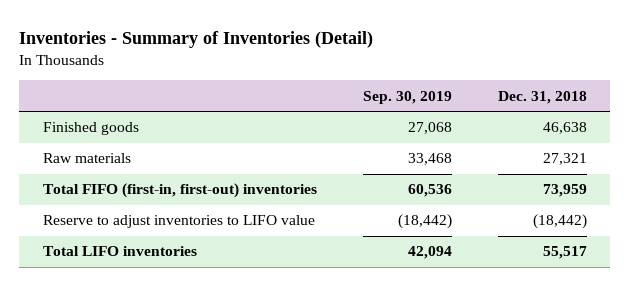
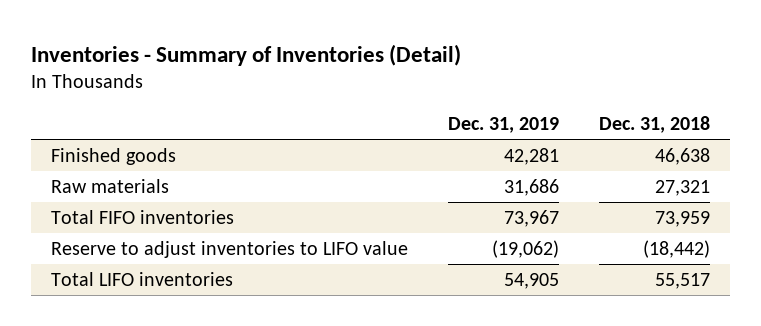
[362,90,452,104] Sep. 30, 2019 -> none
none -> [448,117,560,134] Dec. 31, 2019
[42,183,317,199] Total FIFO (first-in, first-out) inventories -> [50,209,234,224] Total FIFO inventories

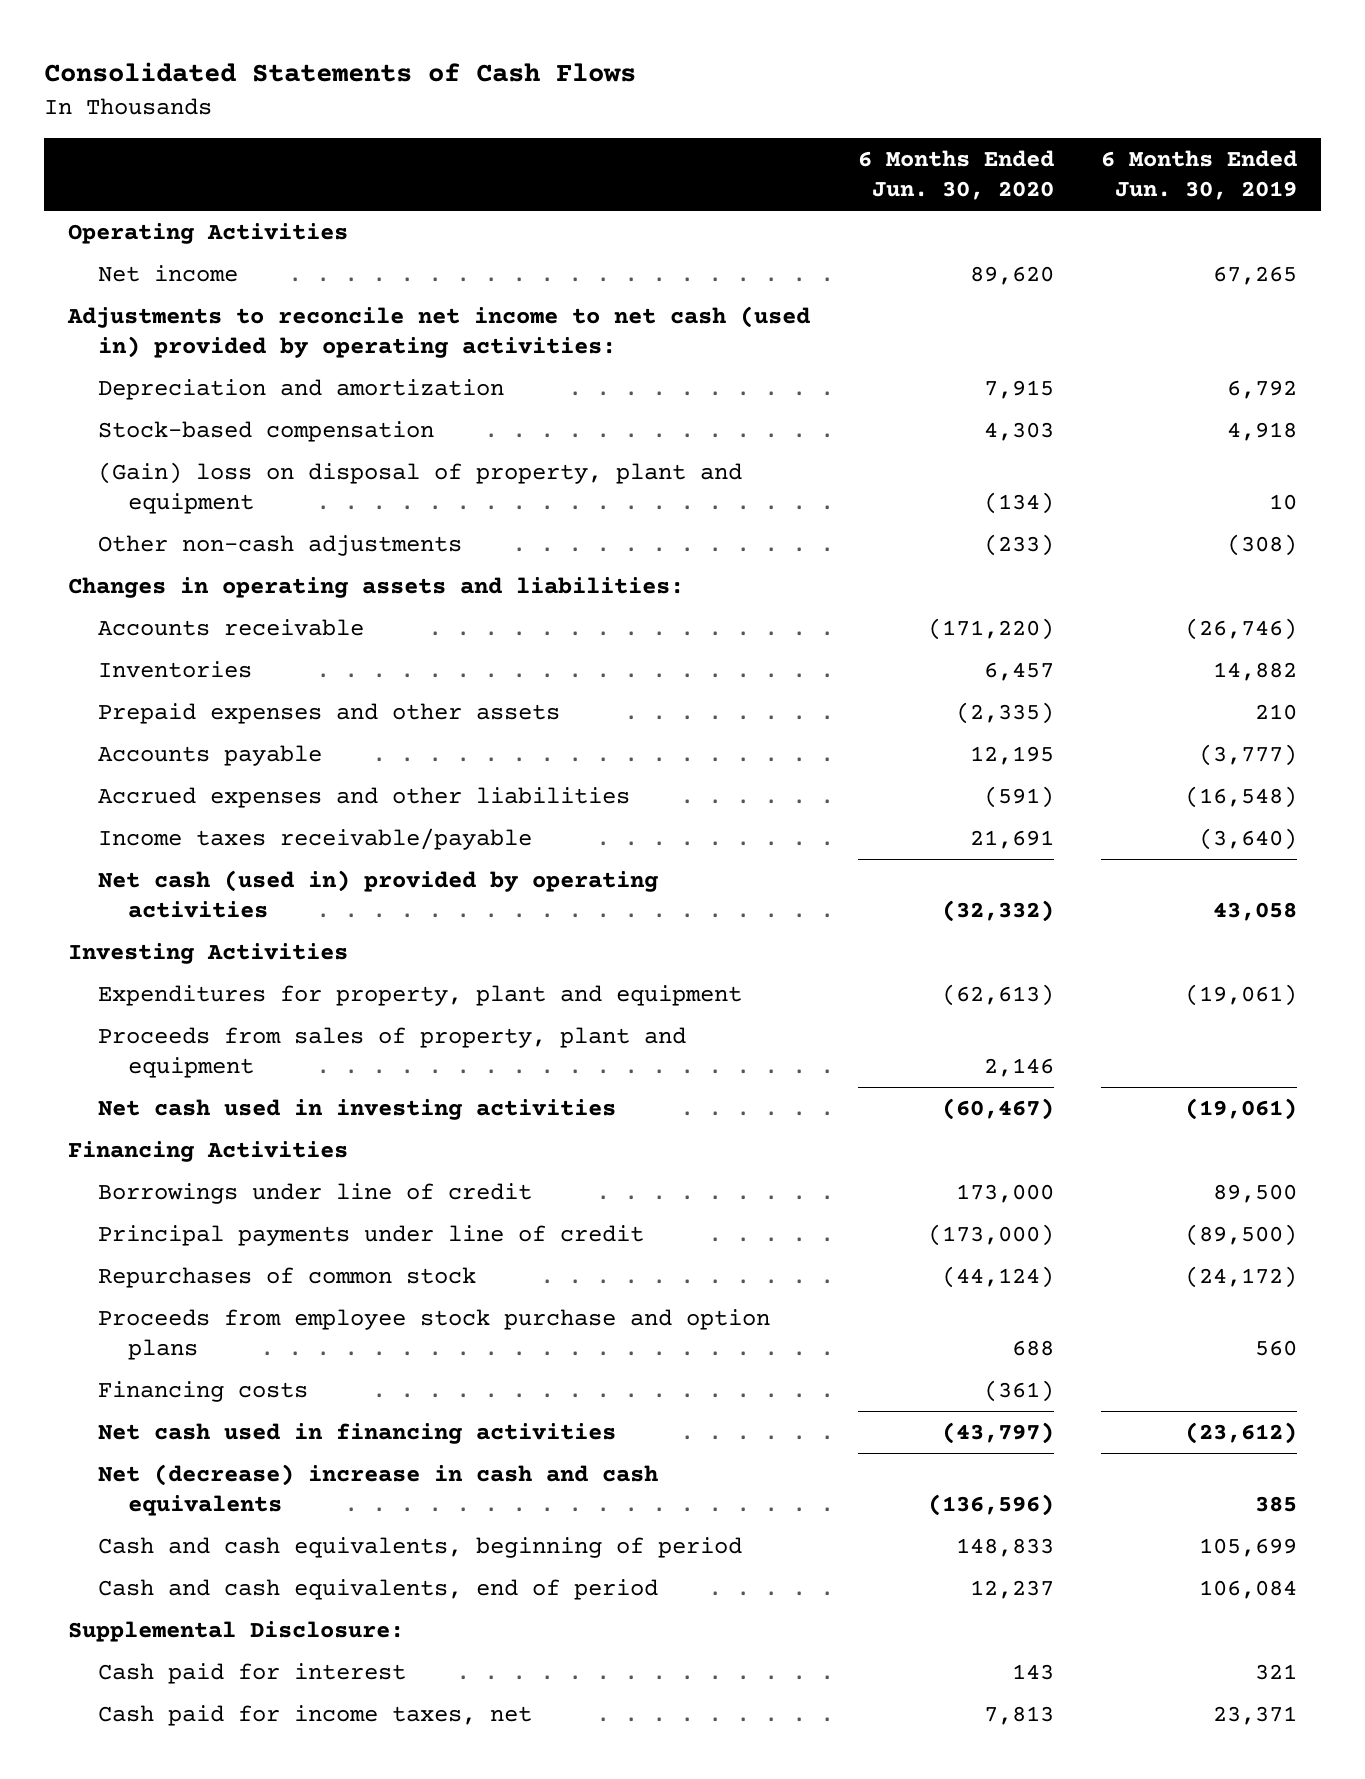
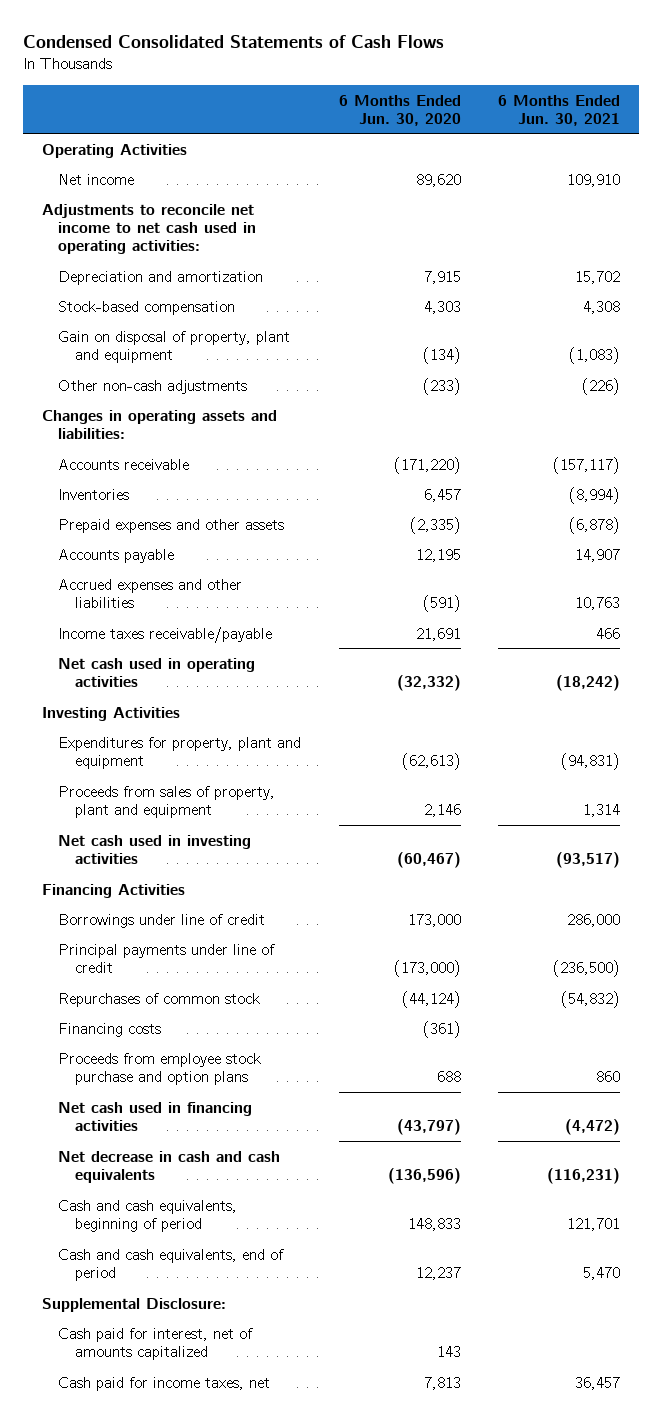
[43,62,636,83] Consolidated Statements of Cash Flows -> [23,34,445,48] Condensed Consolidated Statements of Cash Flows
[1101,150,1298,200] 6 Months Ended Jun. 30, 2019 -> none
none -> [498,94,621,126] 6 Months Ended Jun. 30, 2021
[66,306,810,359] Adjustments to reconcile net income to net cash (used in) provided by operating activities: -> [41,203,257,255] Adjustments to reconcile net income to net cash used in operating activities:
[98,462,743,515] (Gain) loss on disposal of property, plant and equipment -> [58,330,291,363] Gain on disposal of property, plant and equipment
[98,870,659,919] Net cash (used in) provided by operating activities -> [58,657,256,687] Net cash used in operating activities
[98,1309,771,1361] Proceeds from employee stock purchase and option plans -> [58,1052,262,1085] Proceeds from employee stock purchase and option plans
[98,1464,659,1517] Net (decrease) increase in cash and cash equivalents -> [58,1150,281,1183] Net decrease in cash and cash equivalents
[98,1663,407,1685] Cash paid for interest -> [58,1327,254,1360] Cash paid for interest, net of amounts capitalized

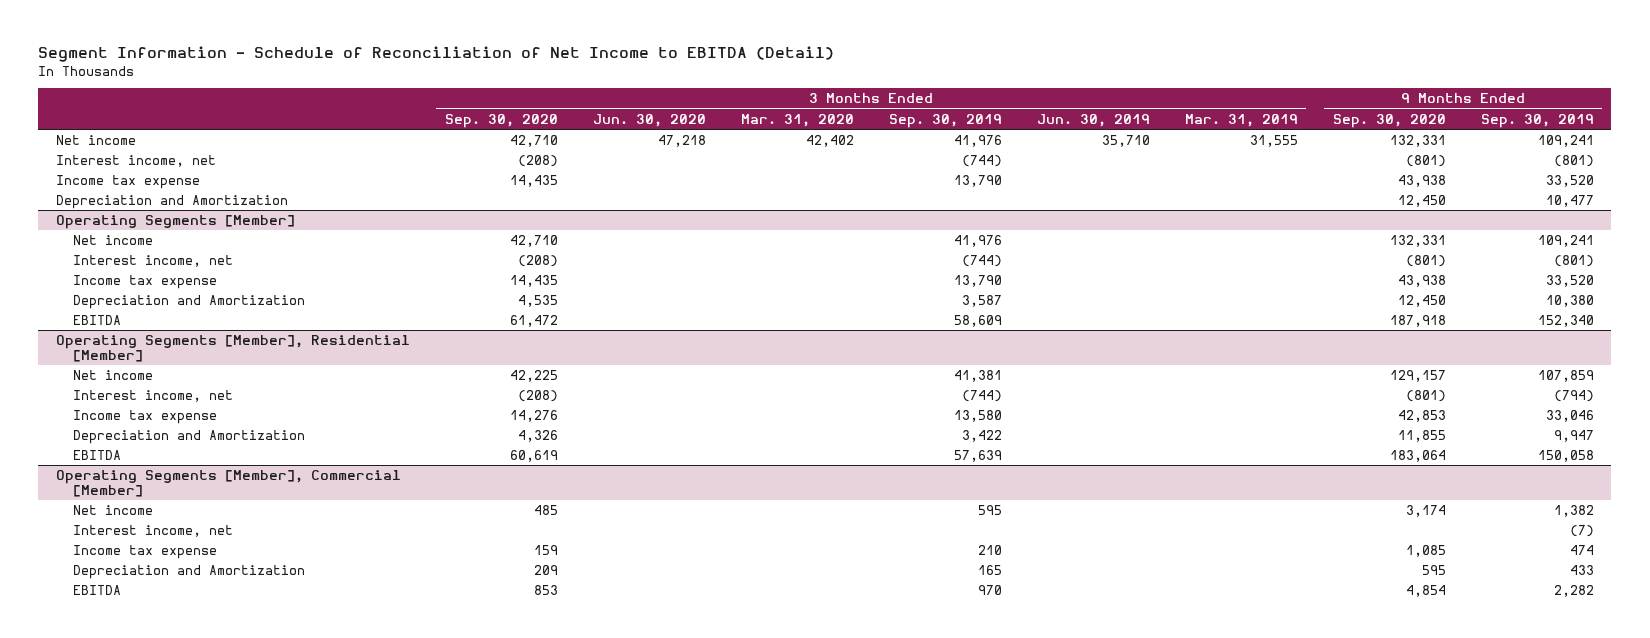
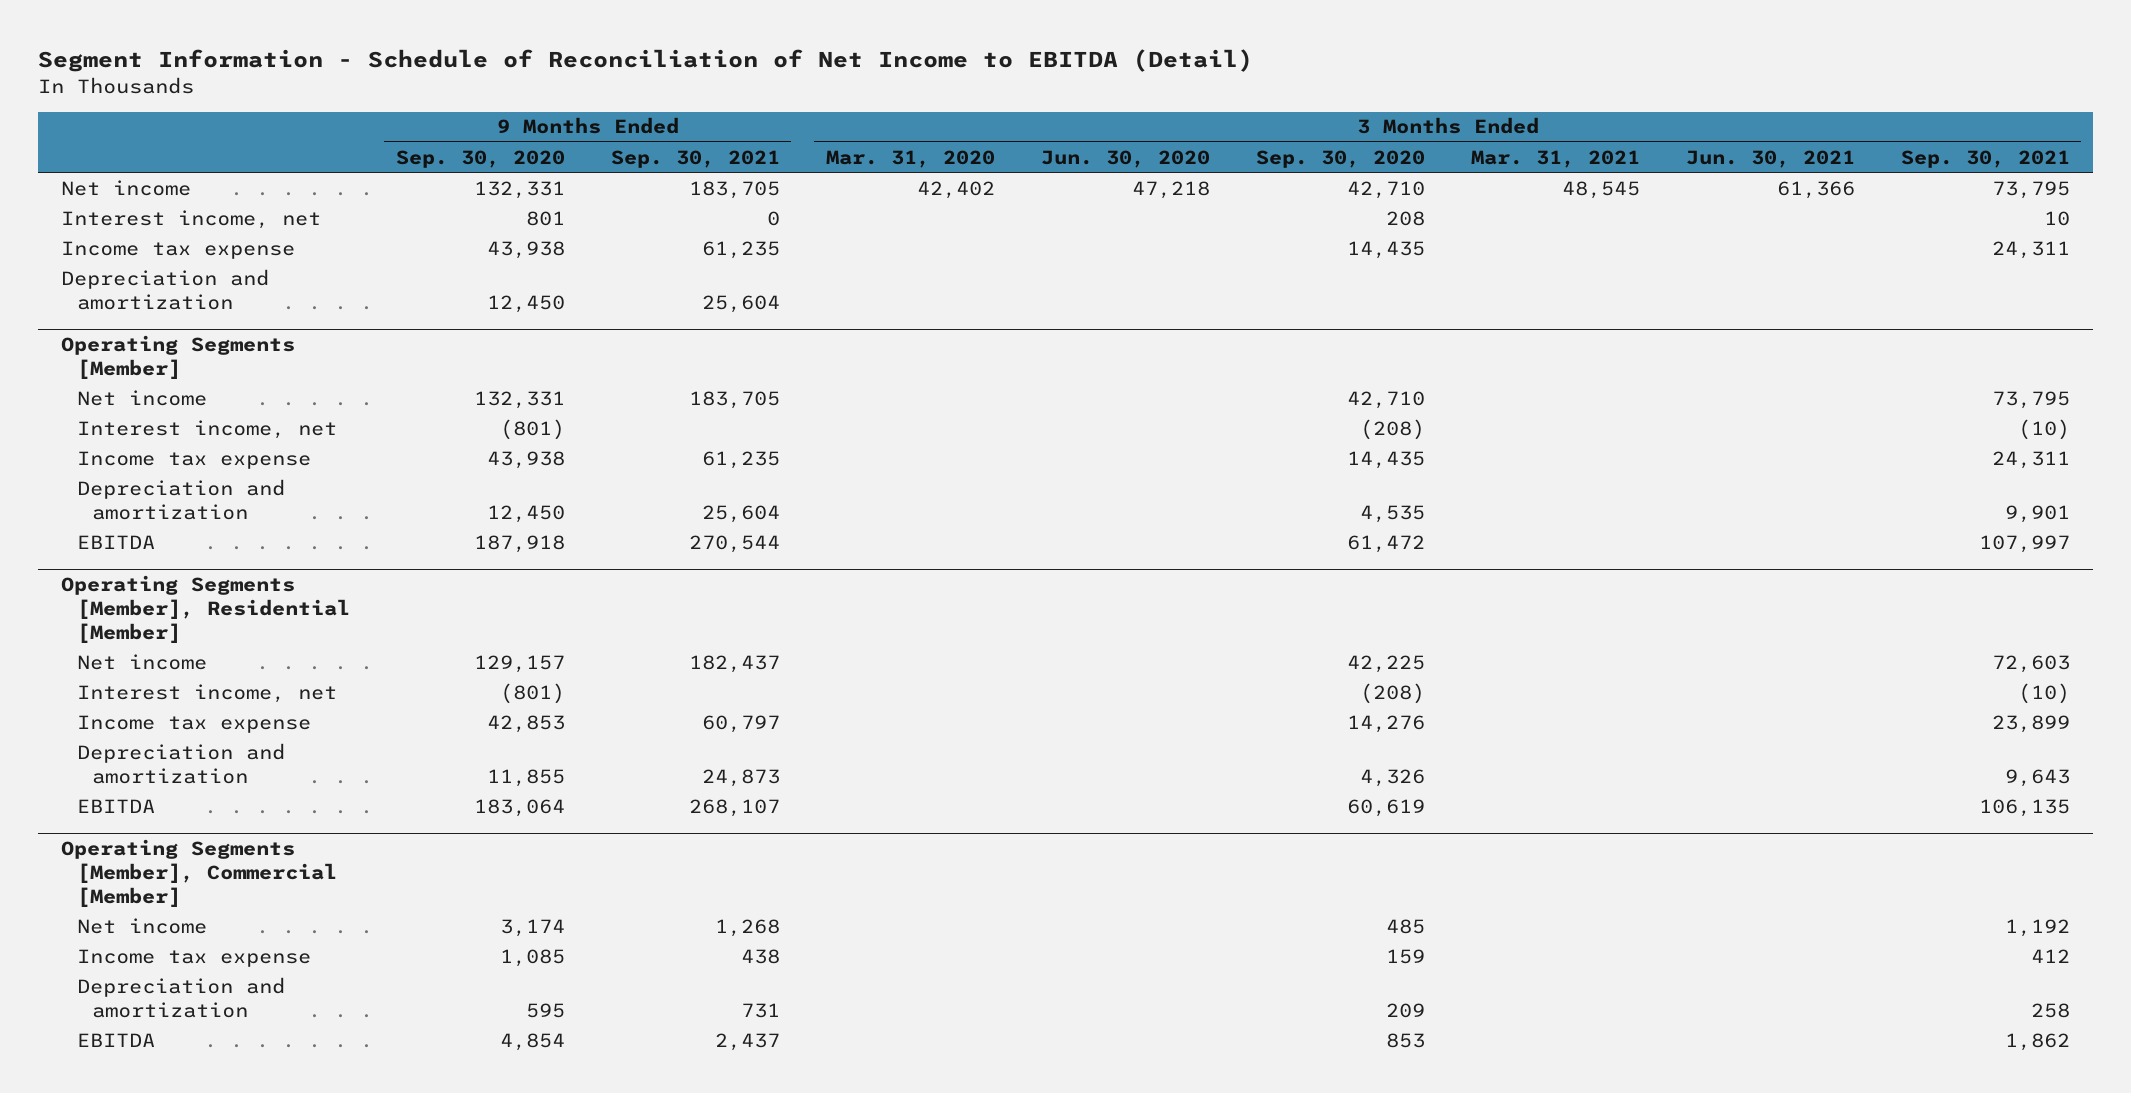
[888,113,1002,128] Sep. 30, 2019 -> none
[1036,113,1150,127] Jun. 30, 2019 -> none
[1184,113,1298,127] Mar. 31, 2019 -> none
[1480,113,1594,128] Sep. 30, 2019 -> none
none -> [610,149,780,168] Sep. 30, 2021
none -> [1470,149,1640,168] Mar. 31, 2021
none -> [1685,149,1855,168] Jun. 30, 2021
none -> [1900,149,2070,168] Sep. 30, 2021
[517,155,558,168] (208) -> [1385,210,1425,226] 208
[1405,155,1446,168] (801) -> [525,210,565,226] 801
[55,195,288,210] Depreciation and Amortization -> [61,268,270,310] Depreciation and amortization
[73,295,306,310] Depreciation and Amortization -> [76,478,285,520] Depreciation and amortization
[73,430,306,445] Depreciation and Amortization -> [76,742,285,784] Depreciation and amortization
[73,525,234,538] Interest income, net -> none
[73,565,306,580] Depreciation and Amortization -> [76,976,285,1018] Depreciation and amortization

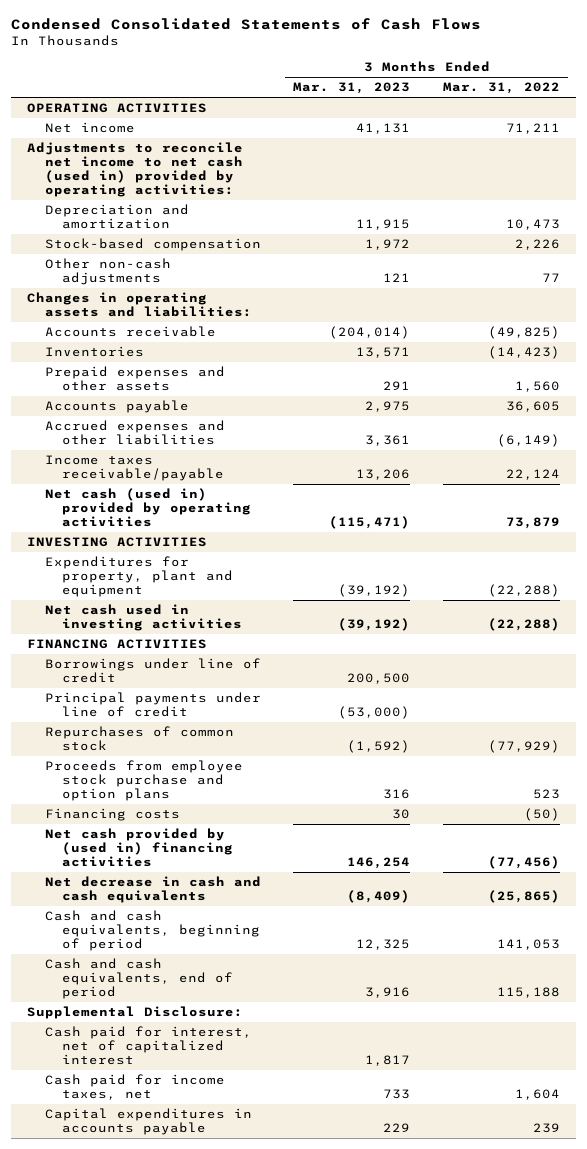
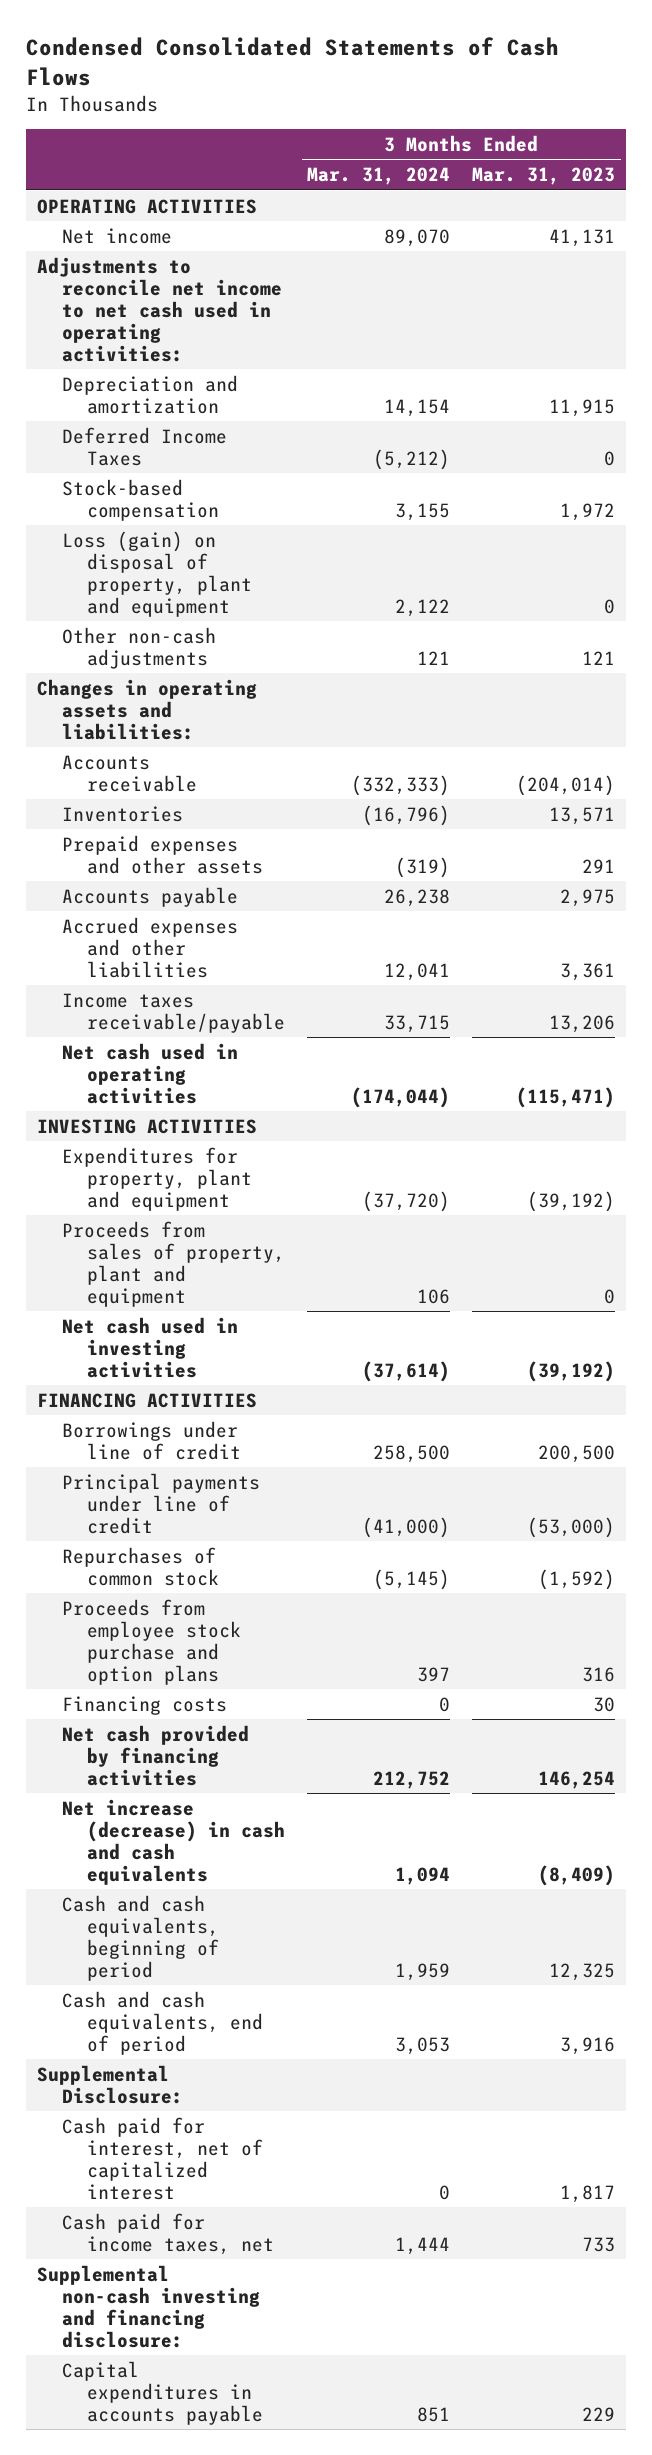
[443,82,561,95] Mar. 31, 2022 -> none
none -> [307,167,451,186] Mar. 31, 2024
[27,142,244,197] Adjustments to reconcile net income to net cash (used in) provided by operating activities: -> [37,256,283,362] Adjustments to reconcile net income to net cash used in operating activities:
none -> [62,426,228,466] Deferred Income Taxes
none -> [62,530,253,617] Loss (gain) on disposal of property, plant and equipment
[44,488,252,527] Net cash (used in) provided by operating activities -> [62,1042,239,1104] Net cash used in operating activities
none -> [62,1220,286,1307] Proceeds from sales of property, plant and equipment
[44,828,234,867] Net cash provided by (used in) financing activities -> [62,1724,250,1786] Net cash provided by financing activities
[44,876,261,904] Net decrease in cash and cash equivalents -> [62,1798,286,1885] Net increase (decrease) in cash and cash equivalents
none -> [37,2264,261,2348] Supplemental non-cash investing and financing disclosure:

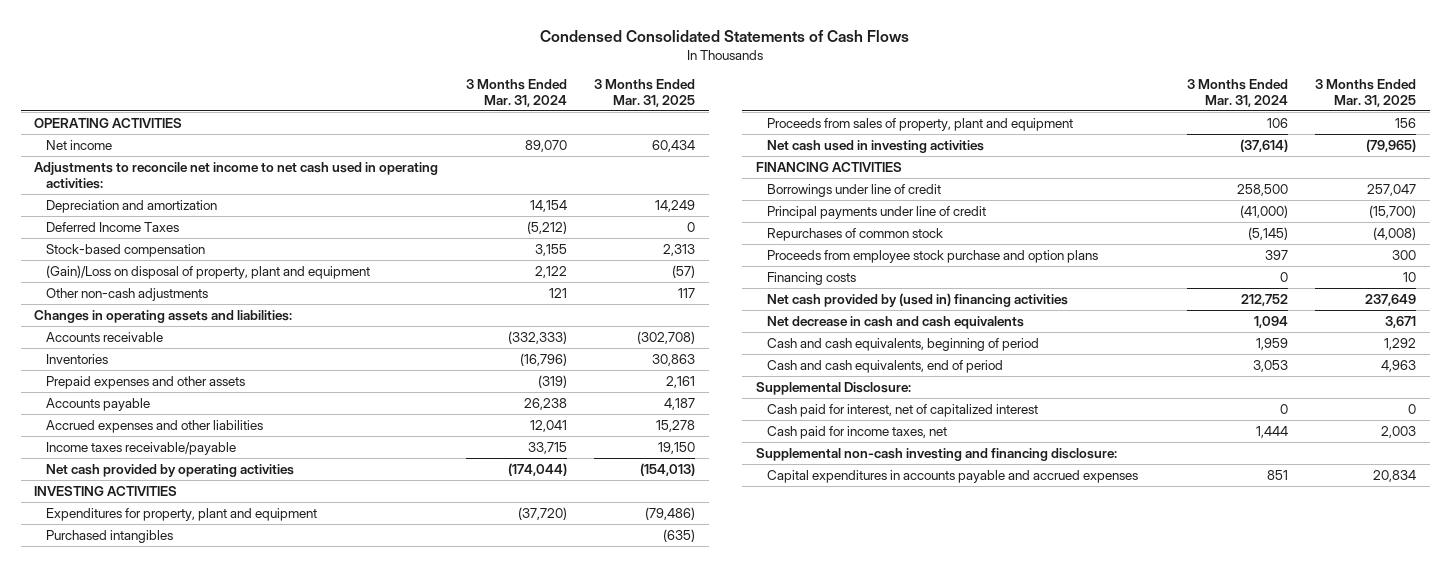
[472,167,616,186] Mar. 31, 2023 -> none
none -> [593,78,695,107] 3 Months Ended Mar. 31, 2025
[62,530,253,617] Loss (gain) on disposal of property, plant and equipment -> [45,264,370,279] (Gain)/Loss on disposal of property, plant and equipment
[62,1042,239,1104] Net cash used in operating activities -> [45,463,294,477] Net cash provided by operating activities
none -> [45,529,173,543] Purchased intangibles
[62,1724,250,1786] Net cash provided by financing activities -> [766,292,1068,307] Net cash provided by (used in) financing activities
[62,1798,286,1885] Net increase (decrease) in cash and cash equivalents -> [766,315,1024,329] Net decrease in cash and cash equivalents
[62,2360,264,2425] Capital expenditures in accounts payable -> [766,469,1138,483] Capital expenditures in accounts payable and accrued expenses

